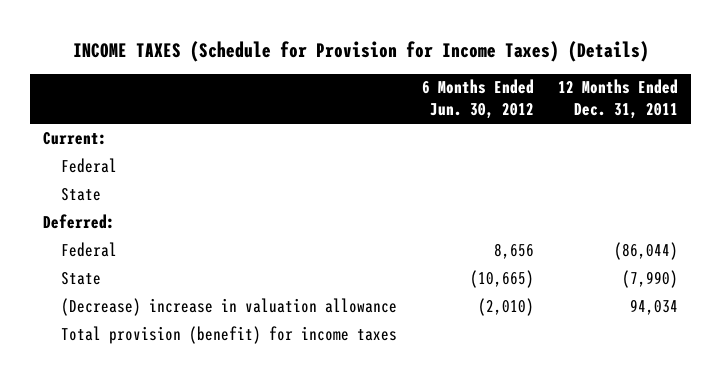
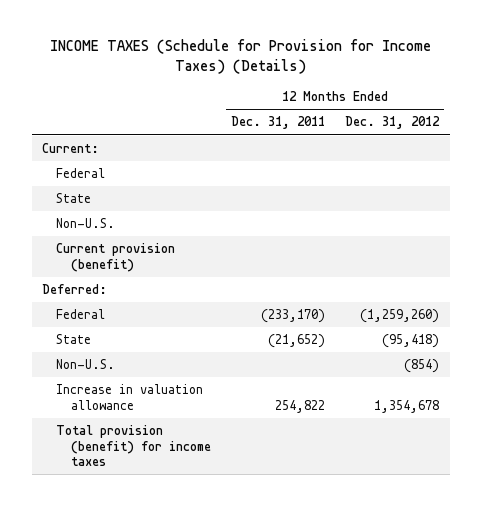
[421,79,534,119] 6 Months Ended Jun. 30, 2012 -> none
none -> [345,116,441,130] Dec. 31, 2012
none -> [56,218,116,229] Non-U.S.
none -> [56,243,176,272] Current provision (benefit)
[614,241,679,260] (86,044) -> [261,309,326,324] (233,170)
[622,269,679,288] (7,990) -> [268,334,326,349] (21,652)
none -> [56,359,116,370] Non-U.S.
[60,297,397,316] (Decrease) increase in valuation allowance -> [56,384,204,410] Increase in valuation allowance
[630,298,679,315] 94,034 -> [275,399,326,413] 254,822

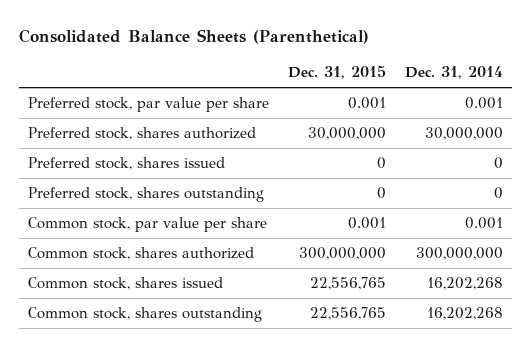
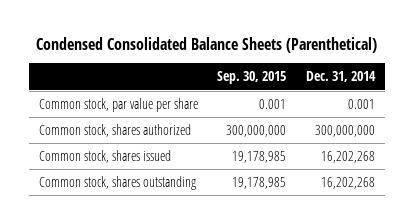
[18,29,369,45] Consolidated Balance Sheets (Parenthetical) -> [35,36,377,53] Condensed Consolidated Balance Sheets (Parenthetical)
[288,65,387,80] Dec. 31, 2015 -> none
none -> [217,71,287,85] Sep. 30, 2015
[28,97,270,113] Preferred stock, par value per share -> none
[28,127,257,141] Preferred stock, shares authorized -> none
[28,157,226,171] Preferred stock, shares issued -> none
[28,187,265,203] Preferred stock, shares outstanding -> none

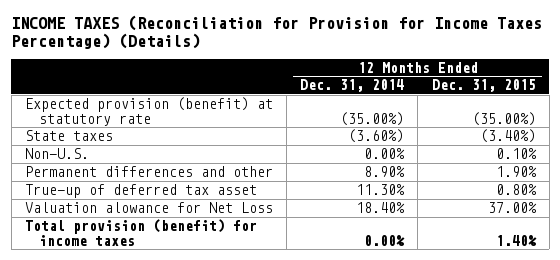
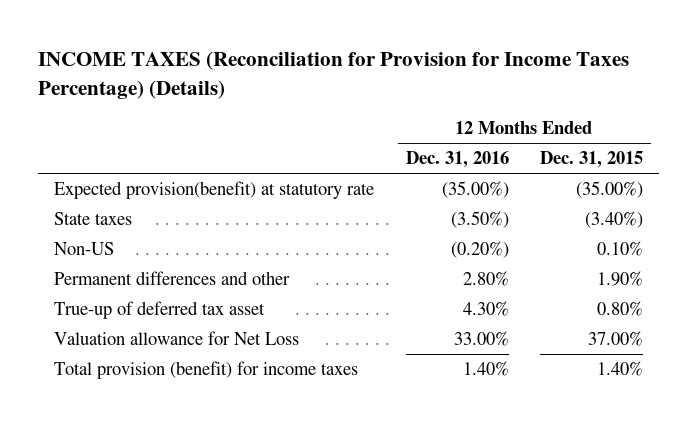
[300,79,405,93] Dec. 31, 2014 -> none
none -> [405,151,509,169] Dec. 31, 2016
[24,97,273,126] Expected provision (benefit) at statutory rate -> [53,181,374,200] Expected provision(benefit) at statutory rate
[24,148,89,160] Non-U.S. -> [53,242,114,256] Non-US
[24,202,273,214] Valuation alowance for Net Loss -> [53,331,299,346] Valuation allowance for Net Loss

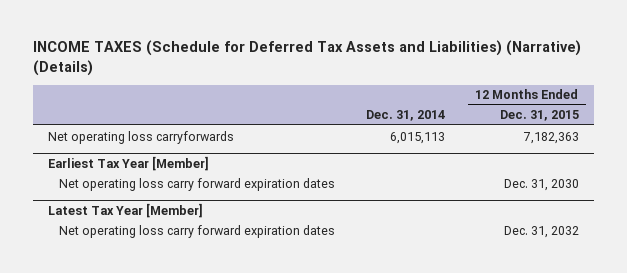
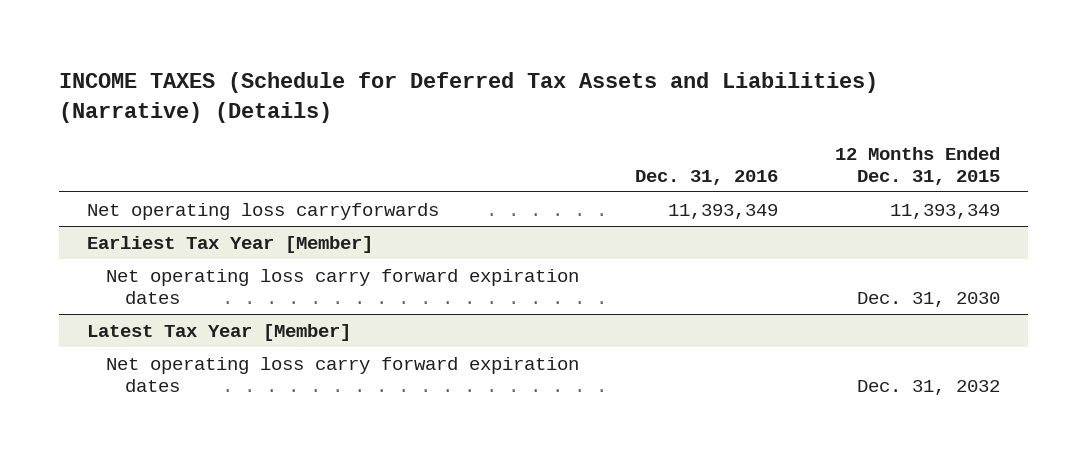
[365,110,445,122] Dec. 31, 2014 -> none
none -> [635,169,779,185] Dec. 31, 2016
[522,131,579,144] 7,182,363 -> [889,203,1000,219] 11,393,349

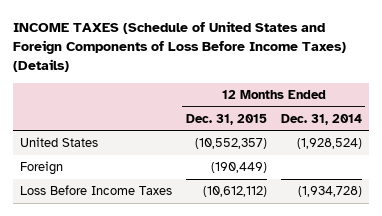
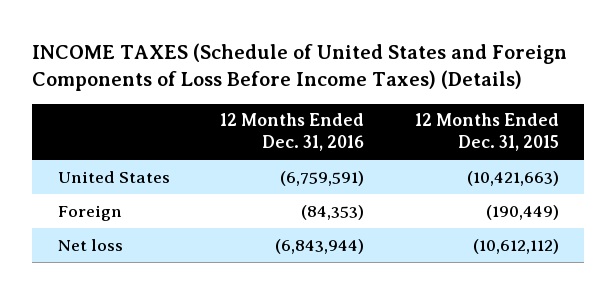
[280,113,362,125] Dec. 31, 2014 -> none
none -> [220,113,365,152] 12 Months Ended Dec. 31, 2016
[194,138,267,150] (10,552,357) -> [466,170,559,186] (10,421,663)
[19,185,172,196] Loss Before Income Taxes -> [57,238,123,251] Net loss

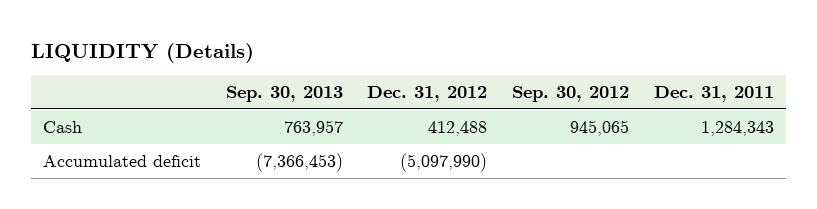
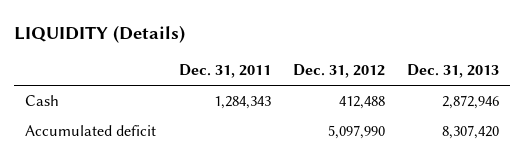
[225,86,343,103] Sep. 30, 2013 -> none
[512,86,630,103] Sep. 30, 2012 -> none
none -> [406,64,499,79] Dec. 31, 2013
[400,152,488,172] (5,097,990) -> [327,125,385,140] 5,097,990

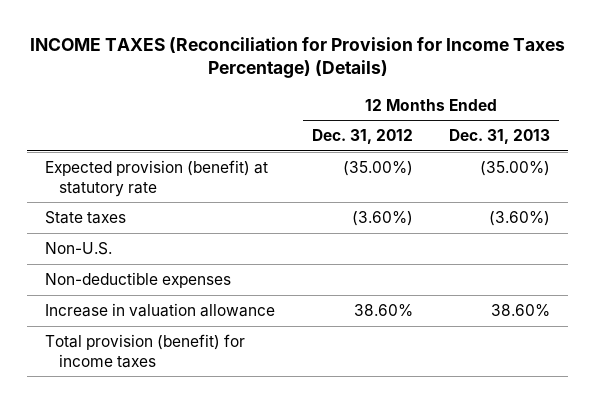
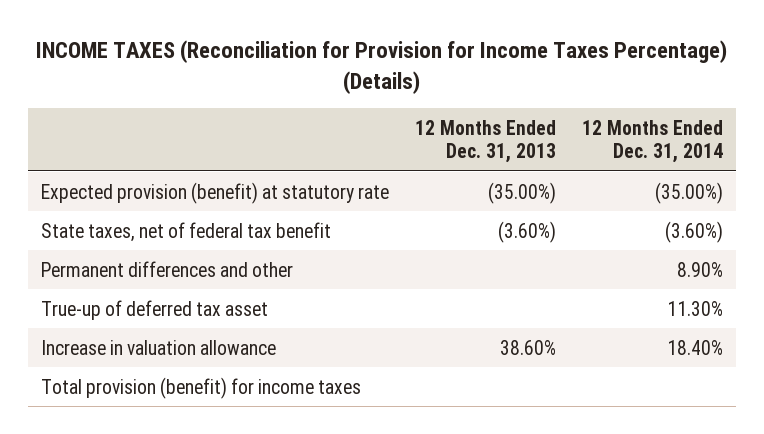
[311,129,413,145] Dec. 31, 2012 -> none
none -> [581,119,723,164] 12 Months Ended Dec. 31, 2014
[45,241,113,255] Non-U.S. -> none
[45,271,232,288] Non-deductible expenses -> none
[45,210,127,224] State taxes -> [40,221,331,242] State taxes, net of federal tax benefit
none -> [40,260,293,277] Permanent differences and other
none -> [40,299,268,320] True-up of deferred tax asset

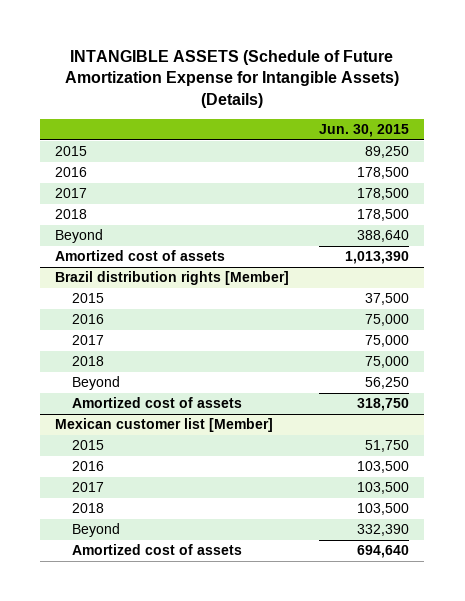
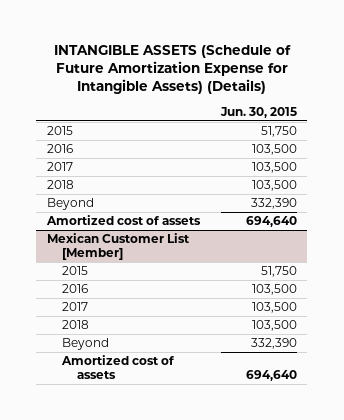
[55,146,88,157] 2015 -> none
[55,167,88,178] 2016 -> none
[55,188,88,199] 2017 -> none
[55,209,88,220] 2018 -> none
[55,229,104,244] Beyond -> none
[55,250,226,262] Amortized cost of assets -> none
[55,271,290,286] Brazil distribution rights [Member] -> none
[71,293,104,304] 2015 -> none
[71,314,104,325] 2016 -> none
[71,335,104,346] 2017 -> none
[71,356,104,367] 2018 -> none
[71,376,120,391] Beyond -> none
[71,397,242,409] Amortized cost of assets -> none
[55,418,274,433] Mexican customer list [Member] -> none
none -> [46,233,190,261] Mexican Customer List [Member]
none -> [62,266,89,276] 2015
none -> [62,284,89,294] 2016
none -> [62,302,89,312] 2017
none -> [62,320,90,330] 2018
none -> [62,338,110,351] Beyond
none -> [61,355,175,380] Amortized cost of assets

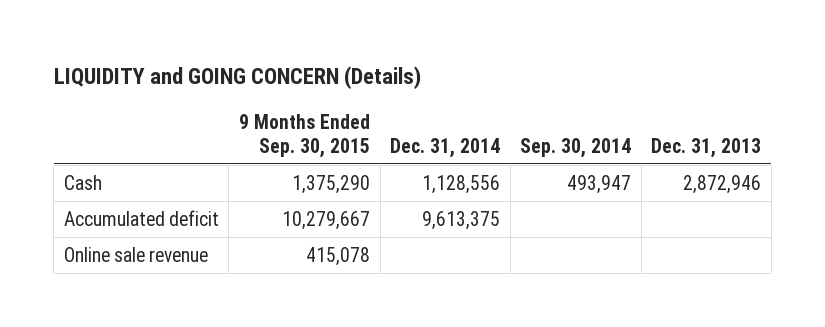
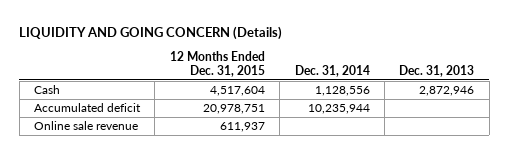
[53,66,421,90] LIQUIDITY and GOING CONCERN (Details) -> [19,25,283,40] LIQUIDITY AND GOING CONCERN (Details)
[238,113,370,158] 9 Months Ended Sep. 30, 2015 -> none
[520,137,632,158] Sep. 30, 2014 -> none
none -> [169,51,265,78] 12 Months Ended Dec. 31, 2015
[422,210,501,230] 9,613,375 -> [307,103,370,114] 10,235,944

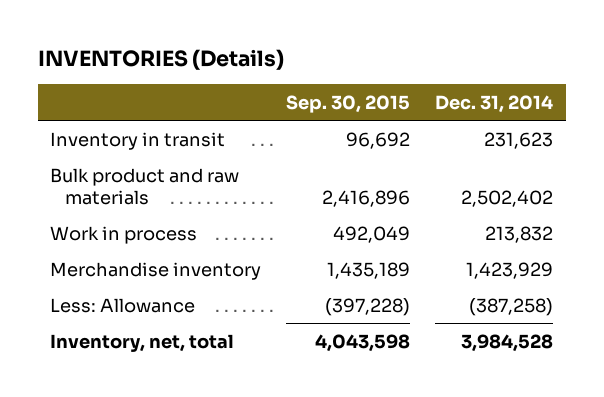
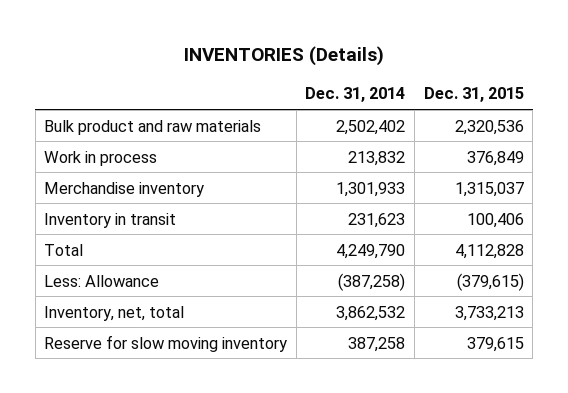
[286,94,411,113] Sep. 30, 2015 -> none
none -> [423,87,524,103] Dec. 31, 2015
[466,261,554,279] 1,423,929 -> [336,181,406,197] 1,301,933
[50,131,226,150] Inventory in transit -> [44,212,177,228] Inventory in transit
none -> [44,243,84,256] Total
[461,333,554,352] 3,984,528 -> [336,305,406,321] 3,862,532
none -> [44,334,288,352] Reserve for slow moving inventory

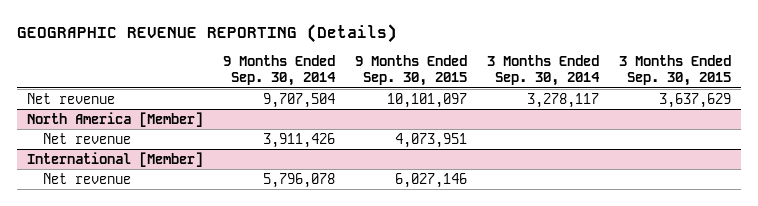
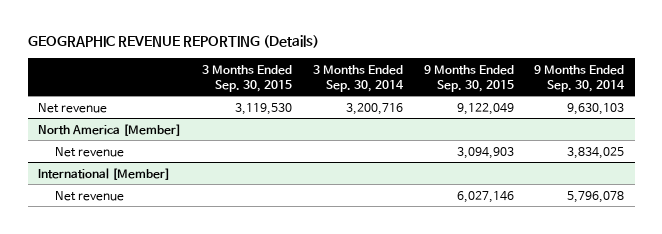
[262,92,335,108] 9,707,504 -> [567,102,625,115] 9,630,103
[386,92,467,108] 10,101,097 -> [456,102,514,115] 9,122,049
[526,92,599,108] 3,278,117 -> [345,102,403,115] 3,200,716
[659,92,732,108] 3,637,629 -> [234,102,292,115] 3,119,530
[262,132,335,148] 3,911,426 -> [567,146,625,159] 3,834,025
[394,132,467,148] 4,073,951 -> [456,146,514,159] 3,094,903

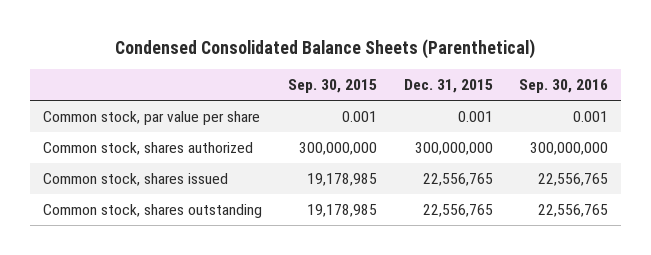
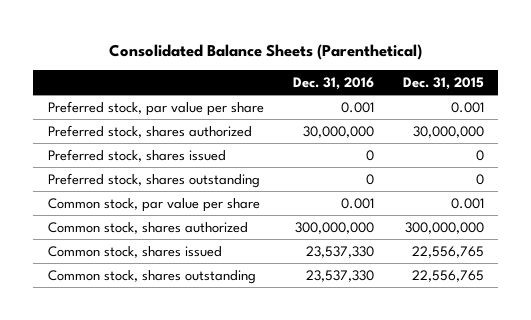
[115,38,536,59] Condensed Consolidated Balance Sheets (Parenthetical) -> [108,43,422,60] Consolidated Balance Sheets (Parenthetical)
[288,79,378,94] Sep. 30, 2015 -> none
[518,79,608,94] Sep. 30, 2016 -> none
none -> [292,76,374,90] Dec. 31, 2016
none -> [47,100,264,116] Preferred stock, par value per share
none -> [47,124,252,138] Preferred stock, shares authorized
none -> [47,148,226,162] Preferred stock, shares issued
none -> [47,172,260,188] Preferred stock, shares outstanding

